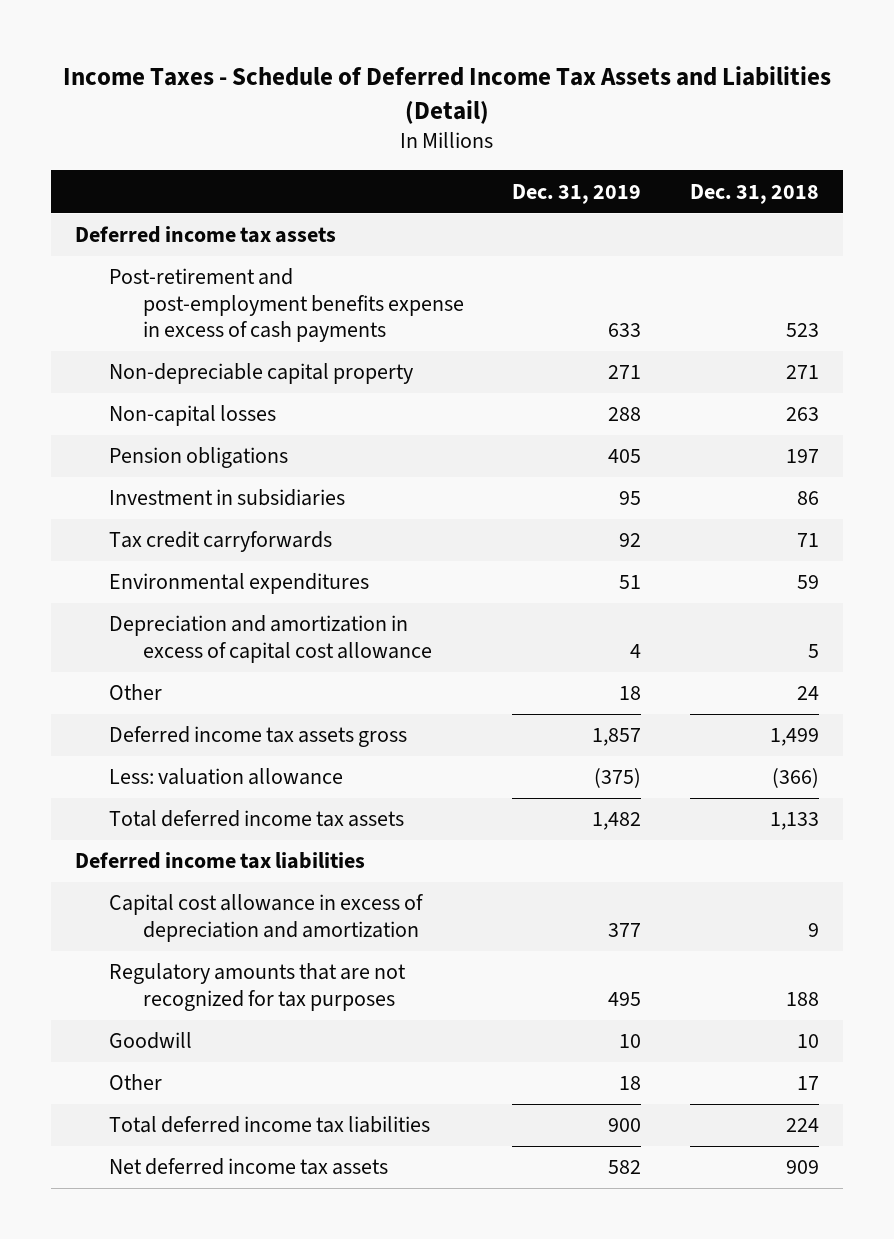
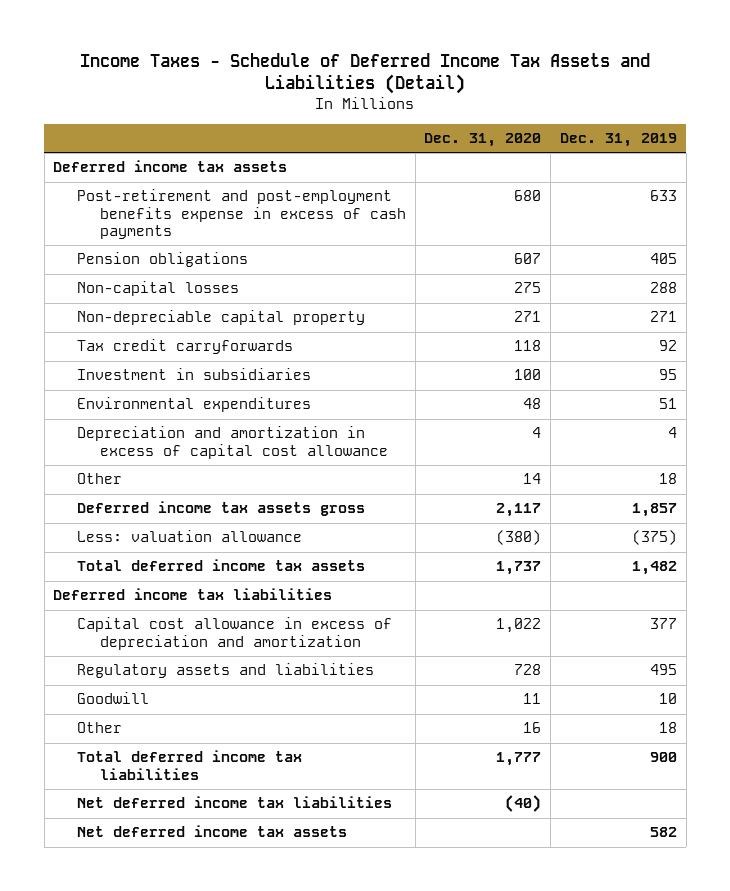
[689,183,819,204] Dec. 31, 2018 -> none
none -> [424,133,542,148] Dec. 31, 2020
[109,405,277,427] Non-capital losses -> [76,281,239,297] Non-capital losses
[109,363,414,385] Non-depreciable capital property -> [76,310,365,326] Non-depreciable capital property
[109,489,346,507] Investment in subsidiaries -> [76,368,311,381] Investment in subsidiaries
[109,963,407,1011] Regulatory amounts that are not recognized for tax purposes -> [76,663,374,679] Regulatory assets and liabilities
none -> [76,796,392,809] Net deferred income tax liabilities

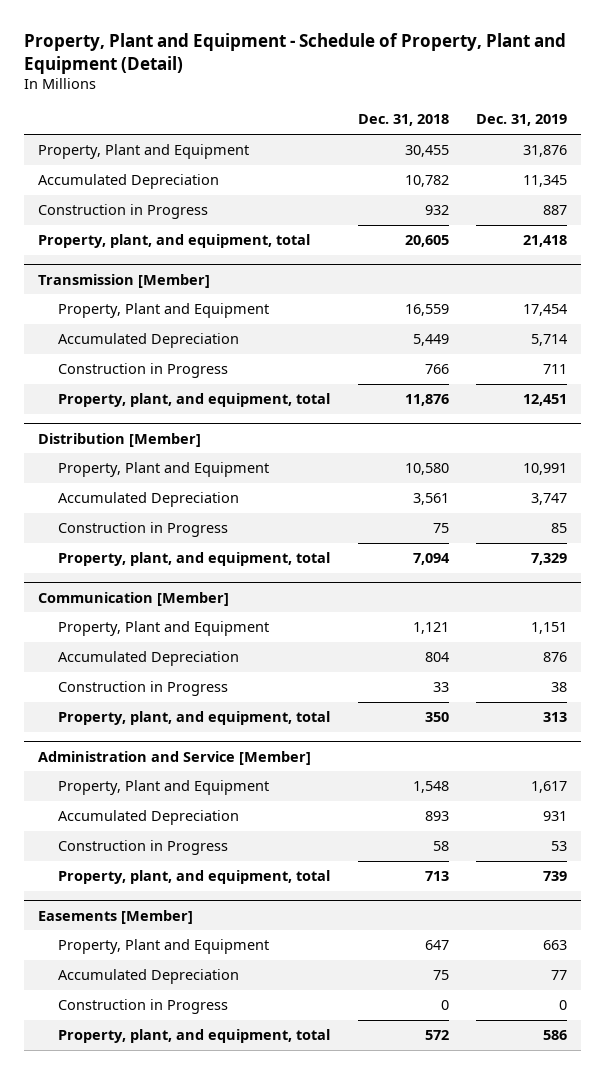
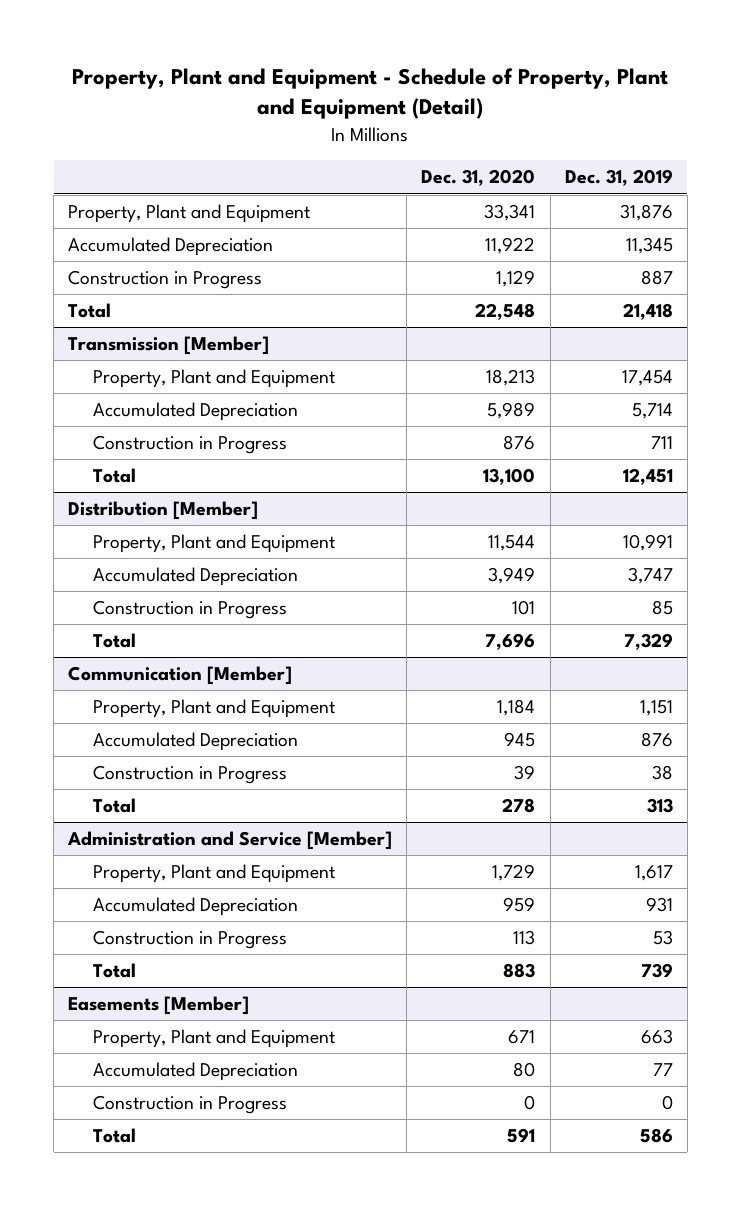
[357,114,449,127] Dec. 31, 2018 -> none
none -> [421,169,536,187] Dec. 31, 2020
[38,234,311,249] Property, plant, and equipment, total -> [68,303,112,319] Total
[58,393,331,408] Property, plant, and equipment, total -> [92,468,136,484] Total
[58,552,331,567] Property, plant, and equipment, total -> [92,633,136,649] Total
[58,711,331,726] Property, plant, and equipment, total -> [92,798,136,814] Total
[58,870,331,885] Property, plant, and equipment, total -> [92,963,136,979] Total
[58,1029,331,1044] Property, plant, and equipment, total -> [92,1128,136,1144] Total

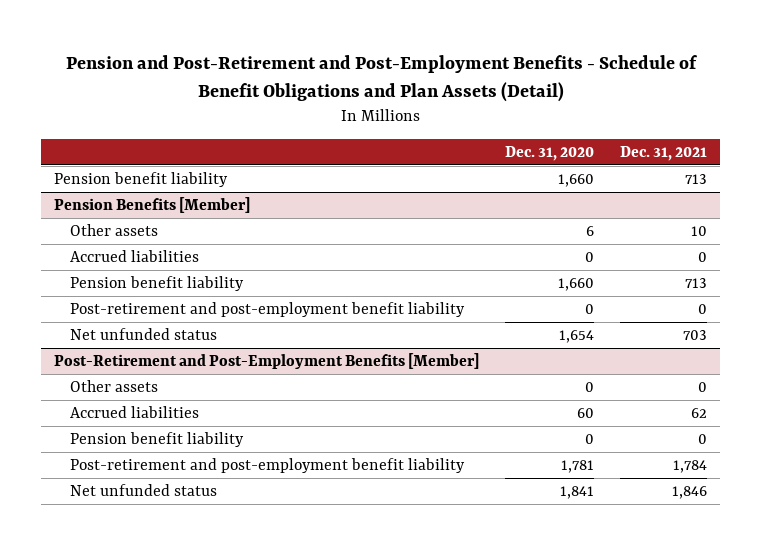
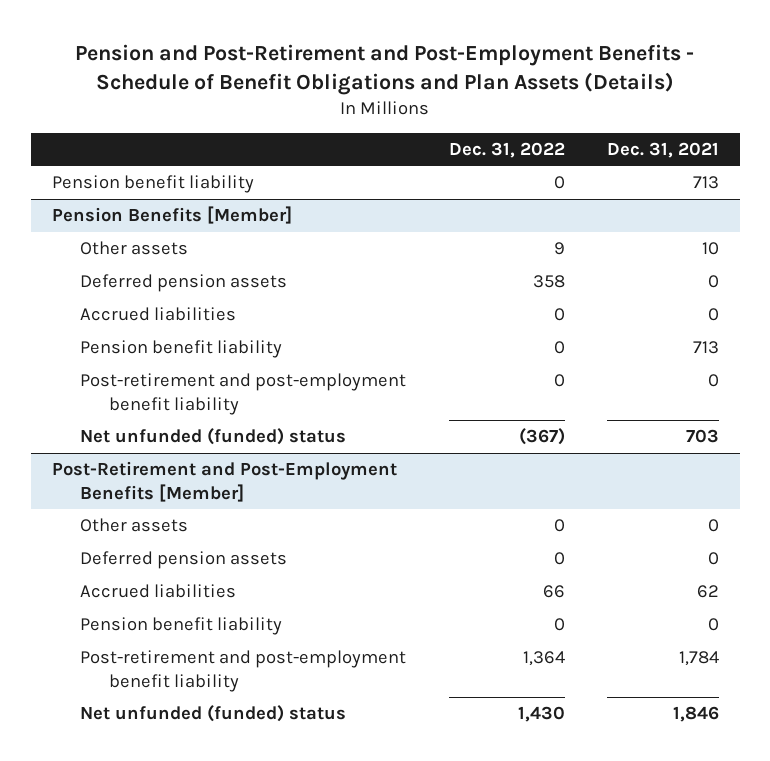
[65,54,698,102] Pension and Post-Retirement and Post-Employment Benefits - Schedule of Benefit Obligations and Plan Assets (Detail) -> [75,43,695,95] Pension and Post-Retirement and Post-Employment Benefits - Schedule of Benefit Obligations and Plan Assets (Details)
[505,146,595,162] Dec. 31, 2020 -> none
none -> [448,141,565,158] Dec. 31, 2022
none -> [80,274,288,293] Deferred pension assets
[69,328,217,341] Net unfunded status -> [80,428,347,446] Net unfunded (funded) status
none -> [80,551,288,570] Deferred pension assets
[69,484,217,497] Net unfunded status -> [80,705,347,723] Net unfunded (funded) status

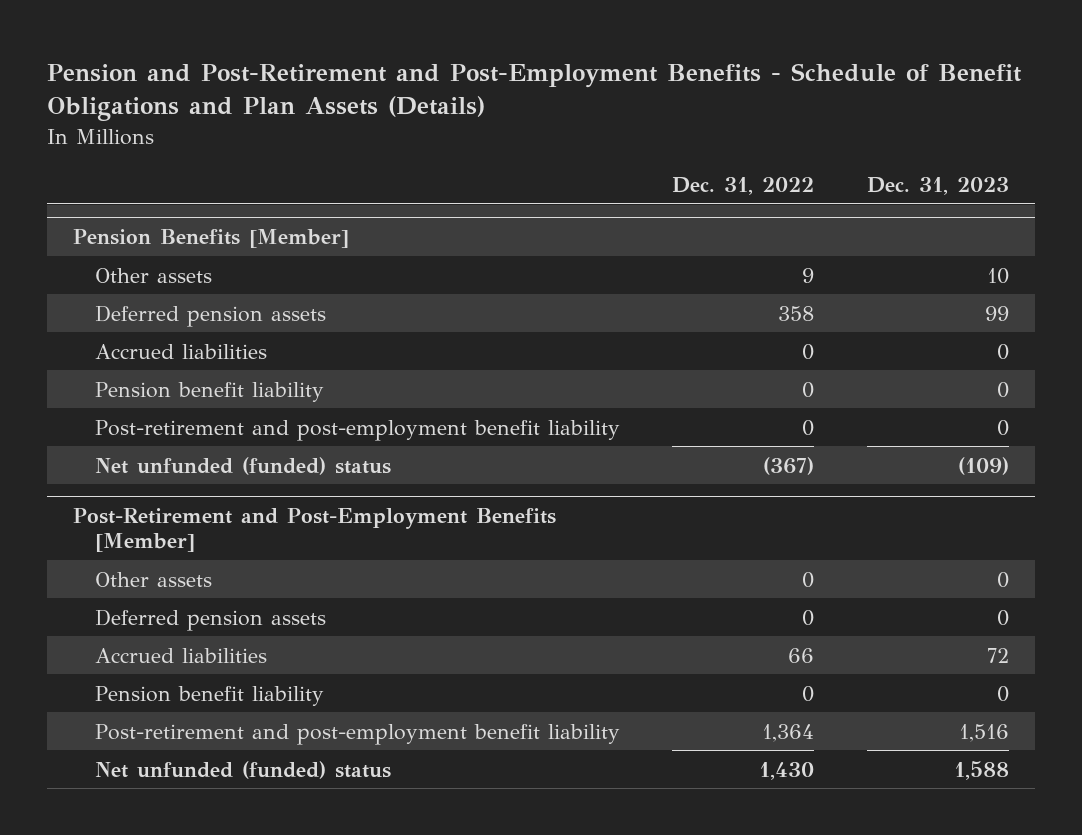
[606,141,719,158] Dec. 31, 2021 -> none
none -> [866,176,1009,195] Dec. 31, 2023
[51,175,254,194] Pension benefit liability -> none

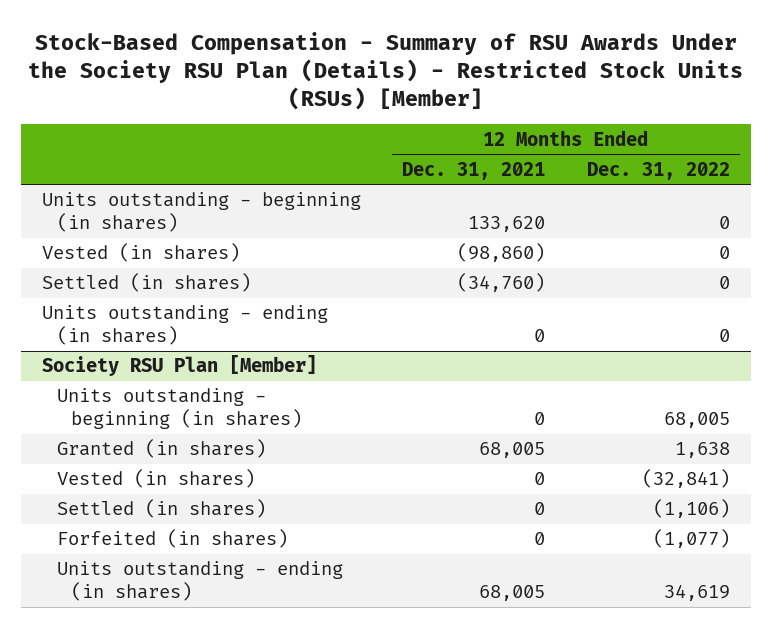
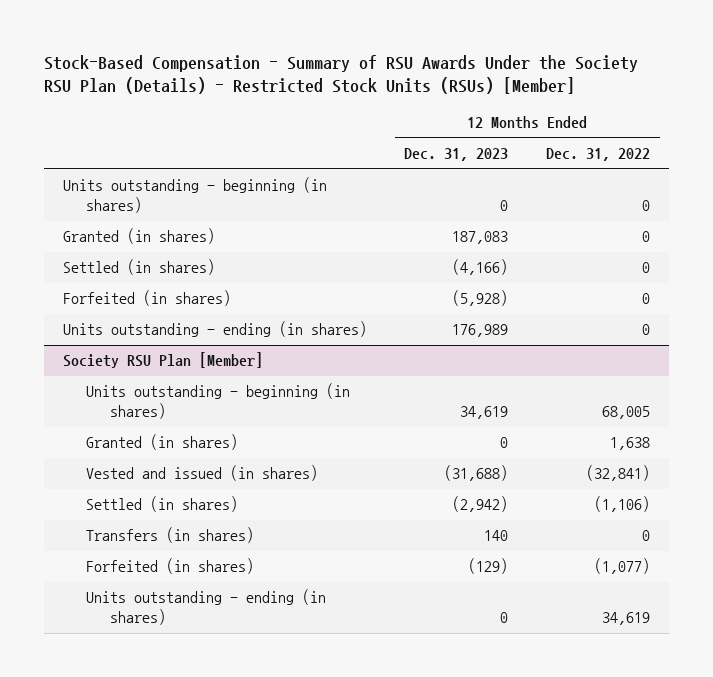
[402,161,546,180] Dec. 31, 2021 -> none
none -> [404,148,509,162] Dec. 31, 2023
[41,243,240,263] Vested (in shares) -> [62,228,215,245] Granted (in shares)
none -> [62,290,231,307] Forfeited (in shares)
[56,469,255,489] Vested (in shares) -> [86,465,319,482] Vested and issued (in shares)
none -> [86,527,255,544] Transfers (in shares)

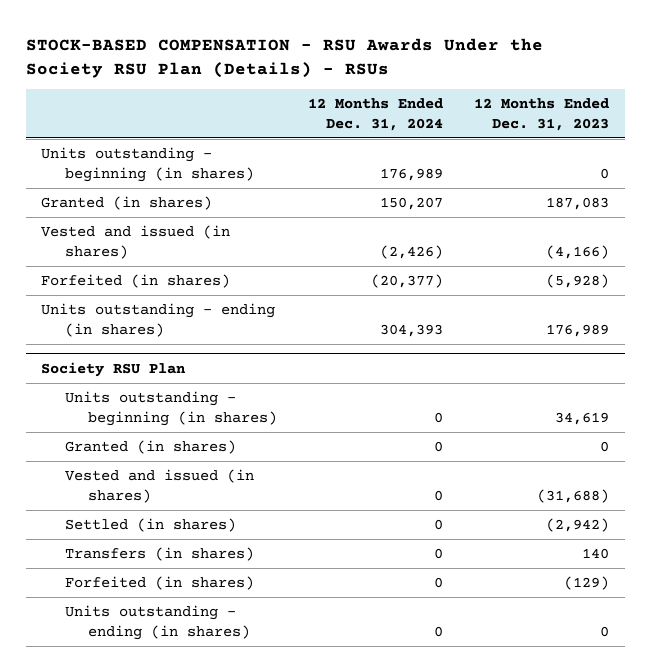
[43,54,638,95] Stock-Based Compensation - Summary of RSU Awards Under the Society RSU Plan (Details) - Restricted Stock Units (RSUs) [Member] -> [25,37,543,78] STOCK-BASED COMPENSATION - RSU Awards Under the Society RSU Plan (Details) - RSUs
[546,148,651,162] Dec. 31, 2022 -> none
none -> [308,97,444,131] 12 Months Ended Dec. 31, 2024
[62,259,215,276] Settled (in shares) -> [41,225,231,259] Vested and issued (in shares)
[62,352,263,369] Society RSU Plan [Member] -> [41,361,187,377] Society RSU Plan

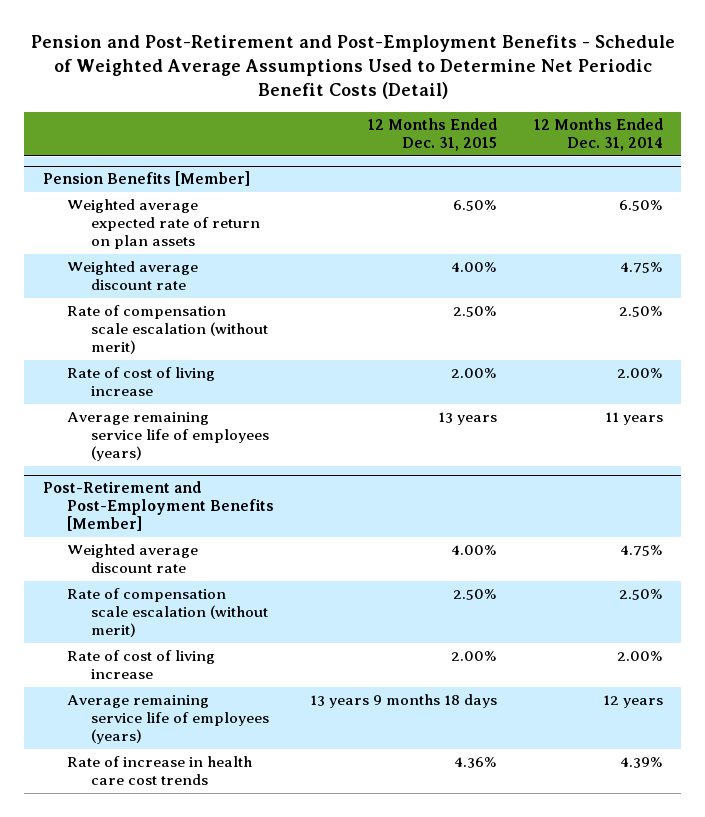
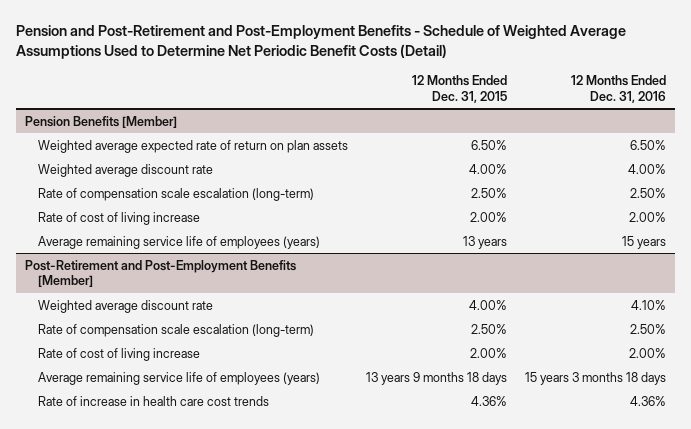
[533,118,663,152] 12 Months Ended Dec. 31, 2014 -> none
none -> [570,75,666,103] 12 Months Ended Dec. 31, 2016
[66,305,268,355] Rate of compensation scale escalation (without merit) -> [37,187,314,201] Rate of compensation scale escalation (long-term)
[66,588,268,638] Rate of compensation scale escalation (without merit) -> [37,323,314,337] Rate of compensation scale escalation (long-term)

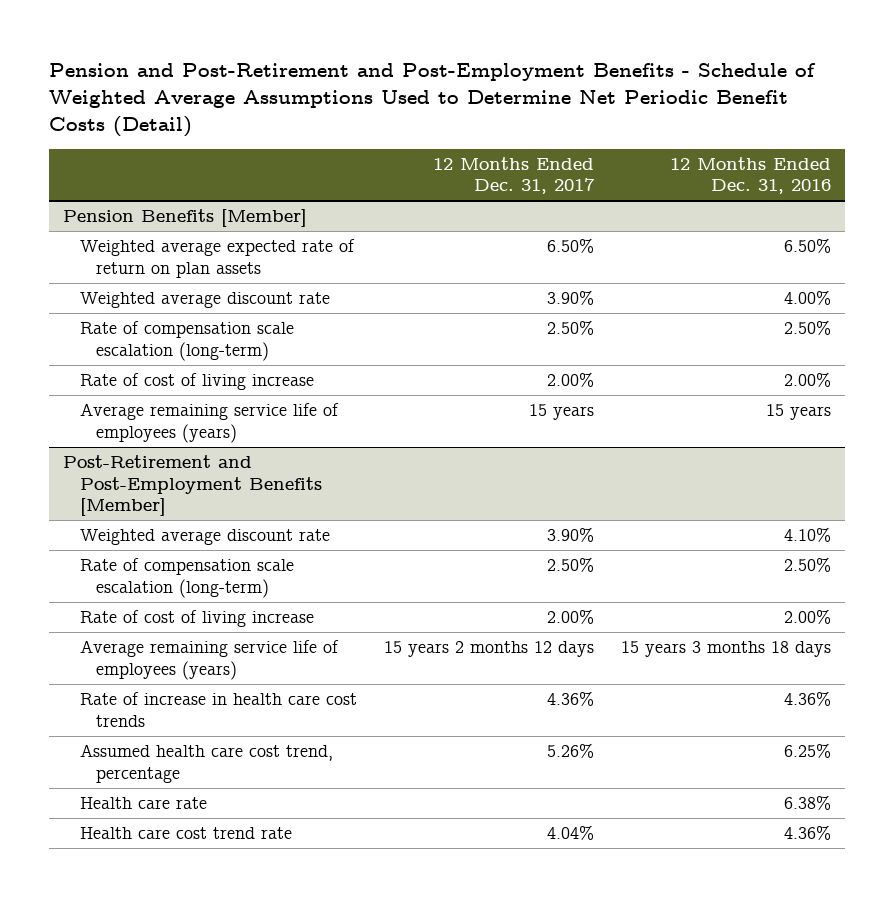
[411,75,507,103] 12 Months Ended Dec. 31, 2015 -> none
none -> [432,156,595,195] 12 Months Ended Dec. 31, 2017
none -> [79,744,333,783] Assumed health care cost trend, percentage
none -> [79,797,207,810] Health care rate
none -> [79,827,292,840] Health care cost trend rate

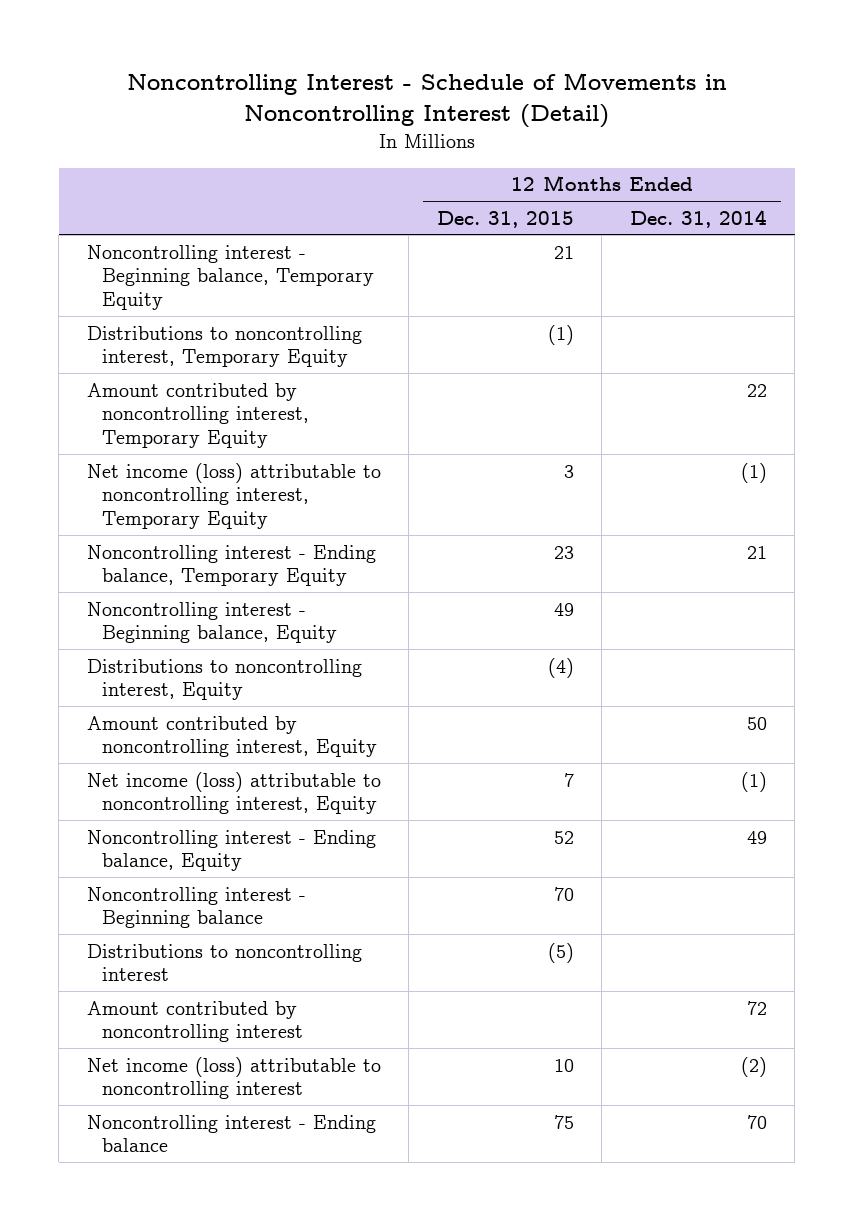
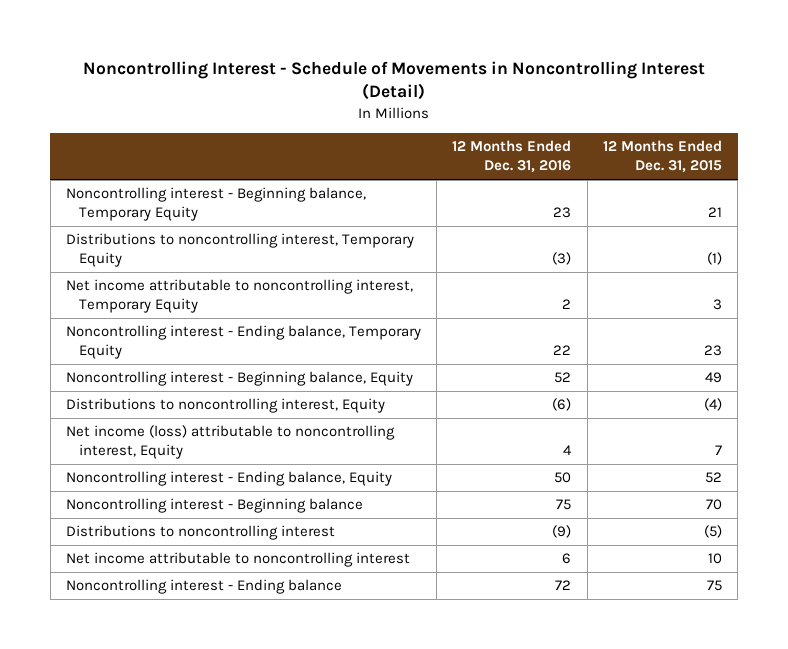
[629,209,767,228] Dec. 31, 2014 -> none
none -> [452,140,572,174] 12 Months Ended Dec. 31, 2016
[86,382,309,449] Amount contributed by noncontrolling interest, Temporary Equity -> none
[86,462,381,530] Net income (loss) attributable to noncontrolling interest, Temporary Equity -> [65,279,413,314] Net income attributable to noncontrolling interest, Temporary Equity
[86,715,377,758] Amount contributed by noncontrolling interest, Equity -> none
[86,1000,303,1043] Amount contributed by noncontrolling interest -> none
[86,1056,381,1100] Net income (loss) attributable to noncontrolling interest -> [65,552,410,568] Net income attributable to noncontrolling interest

